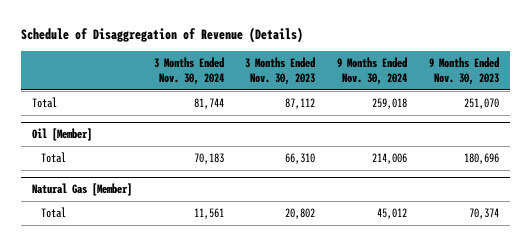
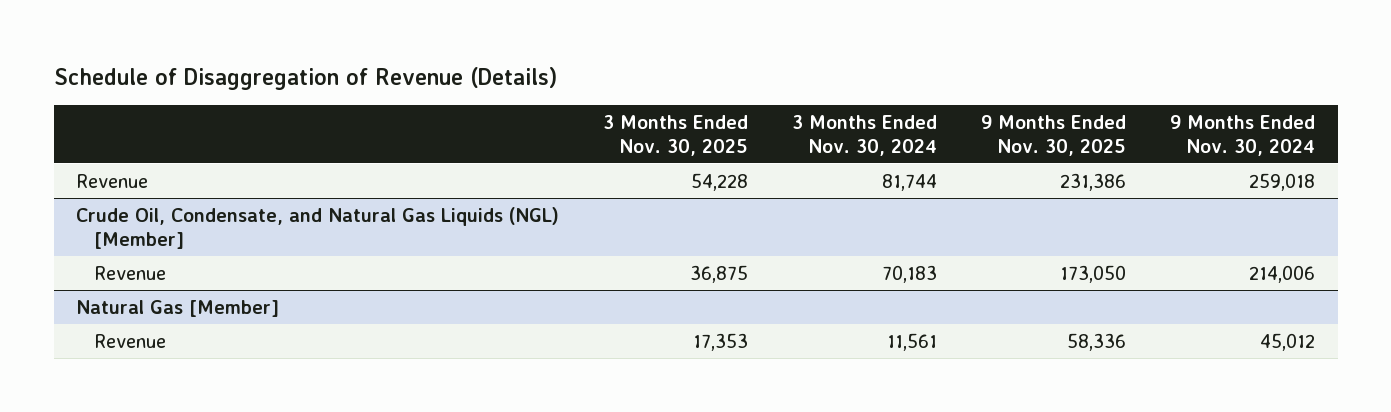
[245,57,316,86] 3 Months Ended Nov. 30, 2023 -> none
[428,57,499,86] 9 Months Ended Nov. 30, 2023 -> none
none -> [602,114,748,156] 3 Months Ended Nov. 30, 2025
none -> [981,114,1127,156] 9 Months Ended Nov. 30, 2025
[31,97,57,109] Total -> [75,173,148,188] Revenue
[31,128,92,142] Oil [Member] -> [75,206,559,249] Crude Oil, Condensate, and Natural Gas Liquids (NGL) [Member]
[41,152,67,164] Total -> [93,265,166,280] Revenue
[41,207,67,219] Total -> [93,333,166,348] Revenue

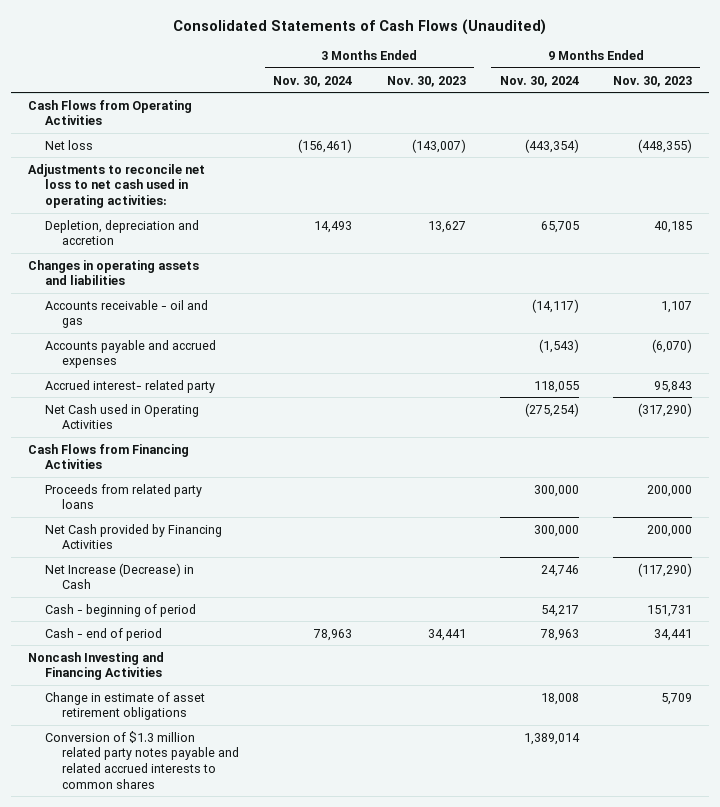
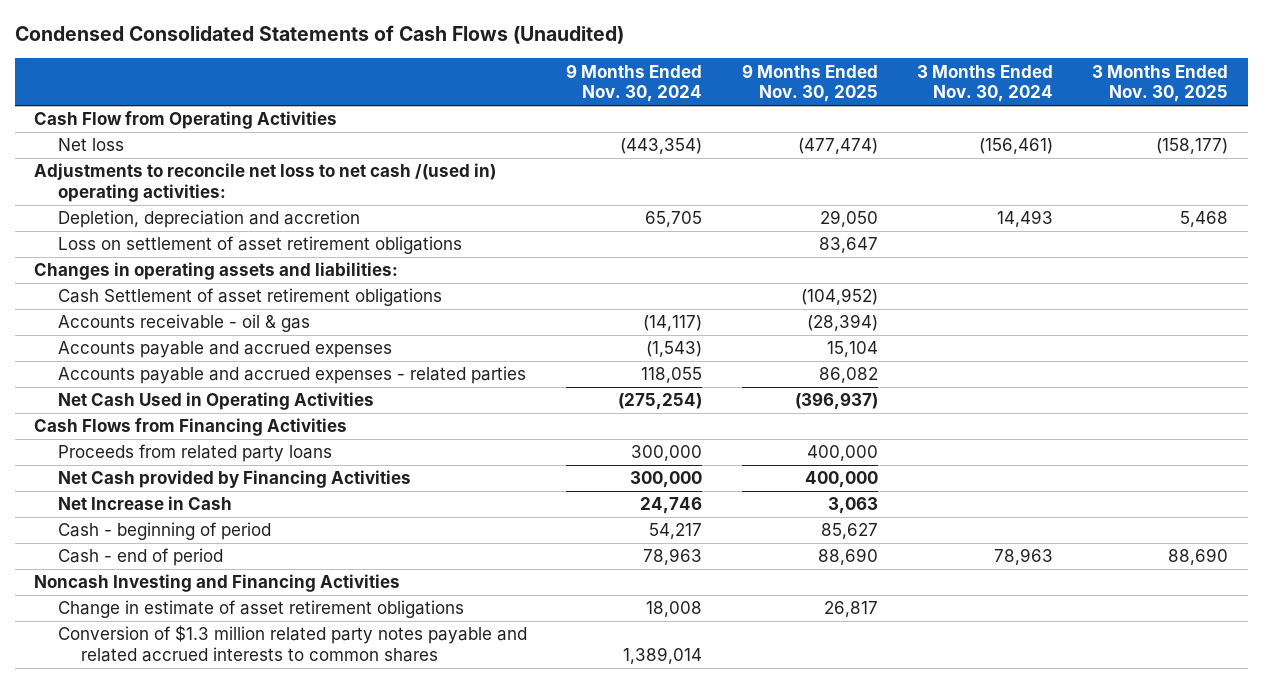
[172,18,546,35] Consolidated Statements of Cash Flows (Unaudited) -> [14,25,624,45] Condensed Consolidated Statements of Cash Flows (Unaudited)
[386,75,466,87] Nov. 30, 2023 -> none
[612,75,692,87] Nov. 30, 2023 -> none
none -> [741,63,878,103] 9 Months Ended Nov. 30, 2025
none -> [1092,64,1229,103] 3 Months Ended Nov. 30, 2025
[28,99,193,126] Cash Flows from Operating Activities -> [34,111,338,130] Cash Flow from Operating Activities
[28,163,206,208] Adjustments to reconcile net loss to net cash used in operating activities: -> [34,163,497,203] Adjustments to reconcile net loss to net cash /(used in) operating activities:
none -> [57,236,462,255] Loss on settlement of asset retirement obligations
[28,259,200,286] Changes in operating assets and liabilities -> [34,262,399,281] Changes in operating assets and liabilities:
none -> [57,288,442,307] Cash Settlement of asset retirement obligations
[45,299,209,329] Accounts receivable - oil and gas -> [57,314,310,333] Accounts receivable - oil & gas
[45,379,216,393] Accrued interest- related party -> [57,366,526,385] Accounts payable and accrued expenses - related parties
[45,403,200,430] Net Cash used in Operating Activities -> [57,392,374,411] Net Cash Used in Operating Activities
[45,562,195,590] Net Increase (Decrease) in Cash -> [57,496,232,511] Net Increase in Cash

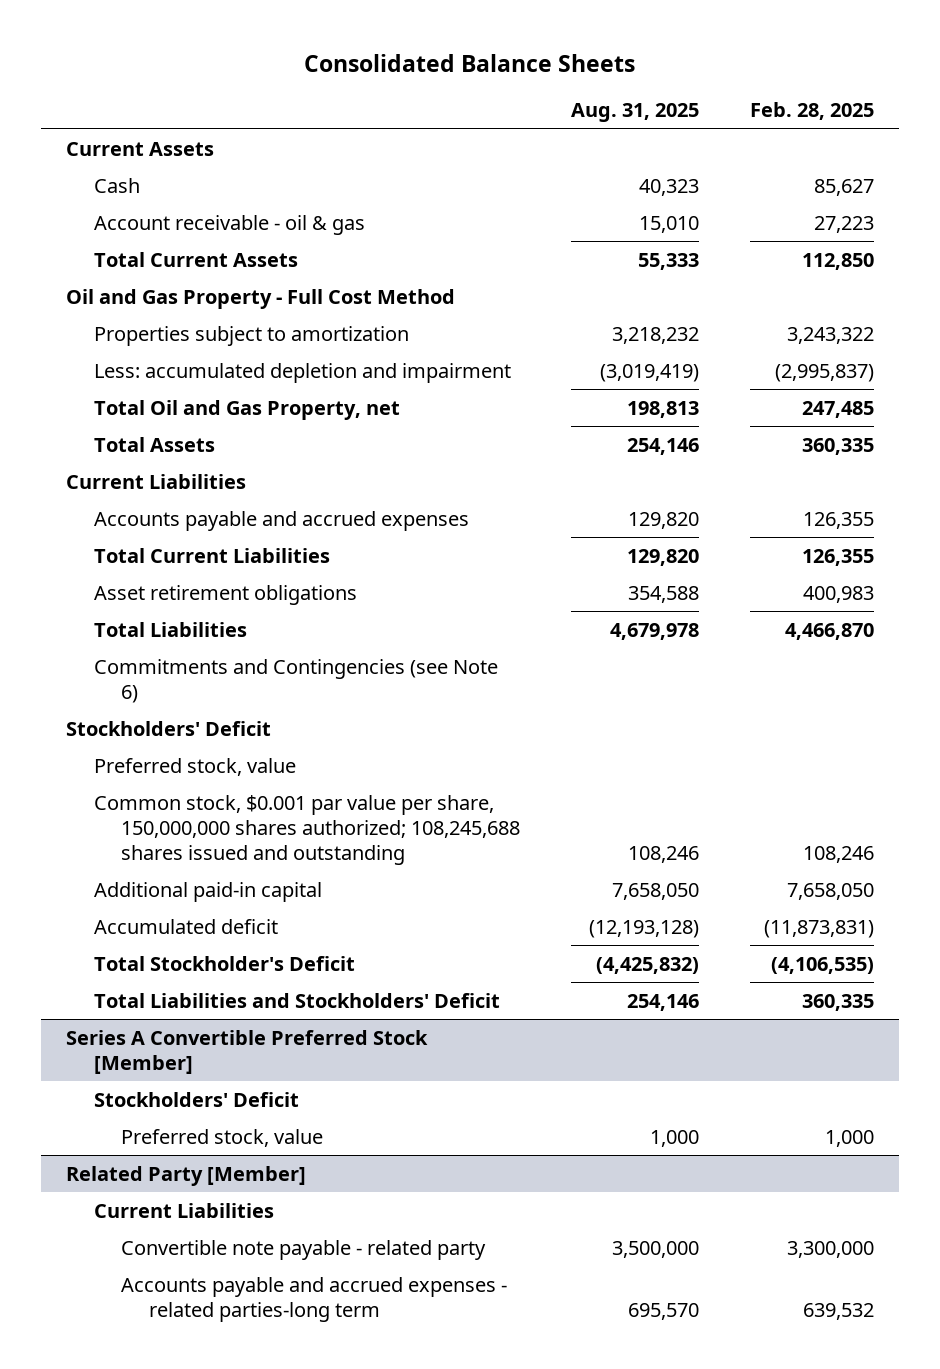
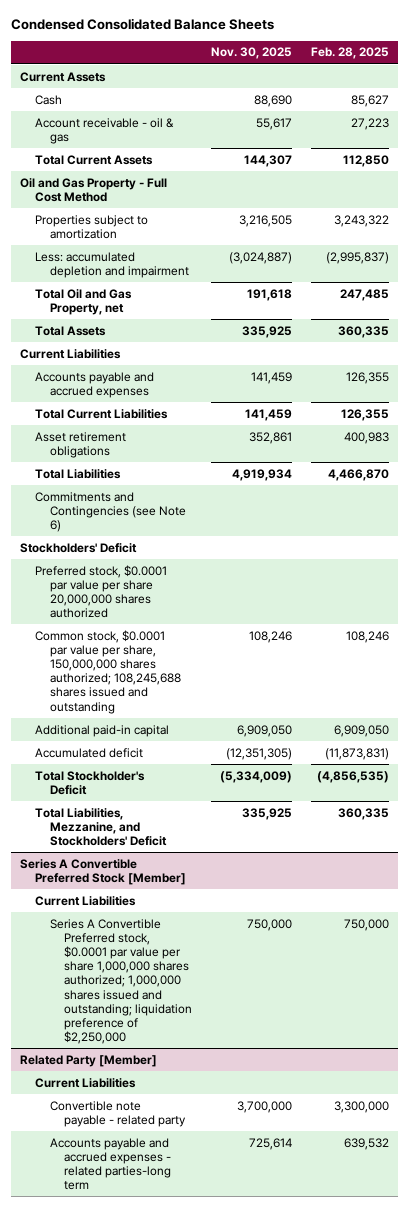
[303,53,635,72] Consolidated Balance Sheets -> [10,18,274,31] Condensed Consolidated Balance Sheets
[570,103,699,123] Aug. 31, 2025 -> none
none -> [211,47,293,60] Nov. 30, 2025
[93,757,296,776] Preferred stock, value -> [34,564,167,619] Preferred stock, $0.0001 par value per share 20,000,000 shares authorized
[93,794,521,865] Common stock, $0.001 par value per share, 150,000,000 shares authorized; 108,245,688 shares issued and outstanding -> [34,629,181,714] Common stock, $0.0001 par value per share, 150,000,000 shares authorized; 108,245,688 shares issued and outstanding
[786,882,874,900] 7,658,050 -> [333,724,389,737] 6,909,050
[770,956,874,974] (4,106,535) -> [316,770,389,783] (4,856,535)
[93,992,500,1008] Total Liabilities and Stockholders' Deficit -> [34,807,167,846] Total Liabilities, Mezzanine, and Stockholders' Deficit
[93,1091,299,1107] Stockholders' Deficit -> none
[121,1128,324,1147] Preferred stock, value -> none
none -> [34,895,136,906] Current Liabilities
none -> [49,918,193,1045] Series A Convertible Preferred stock, $0.0001 par value per share 1,000,000 shares authorized; 1,000,000 shares issued and outstanding; liquidation preference of $2,250,000

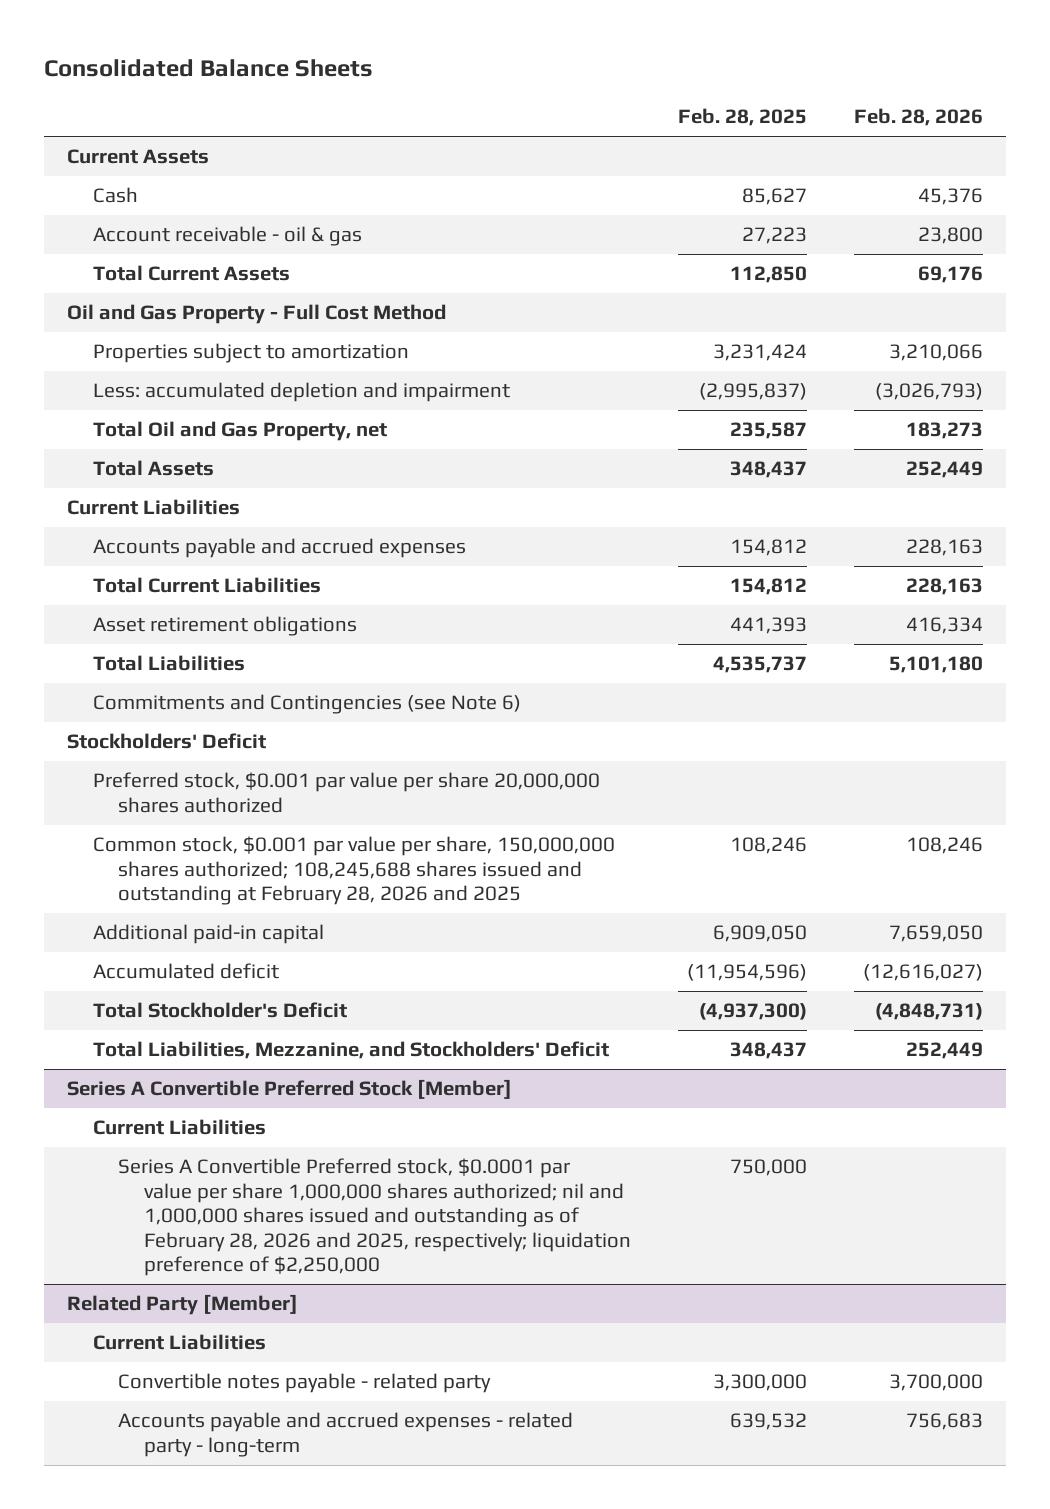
[10,18,274,31] Condensed Consolidated Balance Sheets -> [43,59,373,78] Consolidated Balance Sheets
[211,47,293,60] Nov. 30, 2025 -> none
none -> [853,108,983,127] Feb. 28, 2026
[333,214,389,227] 3,243,322 -> [712,344,807,362] 3,231,424
[339,288,389,301] 247,485 -> [729,422,807,440] 235,587
[337,325,389,338] 360,335 -> [729,461,807,479] 348,437
[345,371,389,384] 126,355 -> [729,539,807,557] 154,812
[340,408,389,421] 126,355 -> [729,578,807,596] 154,812
[343,431,389,444] 400,983 -> [729,617,807,635] 441,393
[327,468,389,481] 4,466,870 -> [712,656,807,674] 4,535,737
[34,564,167,619] Preferred stock, $0.0001 par value per share 20,000,000 shares authorized -> [92,772,600,813] Preferred stock, $0.001 par value per share 20,000,000 shares authorized
[34,629,181,714] Common stock, $0.0001 par value per share, 150,000,000 shares authorized; 108,245,688 shares issued and outstanding -> [92,836,615,906] Common stock, $0.001 par value per share, 150,000,000 shares authorized; 108,245,688 shares issued and outstanding at February 28, 2026 and 2025
[324,747,389,760] (11,873,831) -> [686,964,807,982] (11,954,596)
[316,770,389,783] (4,856,535) -> [698,1003,807,1021] (4,937,300)
[337,807,389,820] 360,335 -> [729,1042,807,1060] 348,437
[49,918,193,1045] Series A Convertible Preferred stock, $0.0001 par value per share 1,000,000 shares authorized; 1,000,000 shares issued and outstanding; liquidation preference of $2,250,000 -> [118,1158,631,1277] Series A Convertible Preferred stock, $0.0001 par value per share 1,000,000 shares authorized; nil and 1,000,000 shares issued and outstanding as of February 28, 2026 and 2025, respectively; liquidation preference of $2,250,000
[49,1100,187,1127] Convertible note payable - related party -> [118,1373,492,1394] Convertible notes payable - related party
[49,1137,172,1191] Accounts payable and accrued expenses - related parties-long term -> [118,1412,574,1457] Accounts payable and accrued expenses - related party - long-term

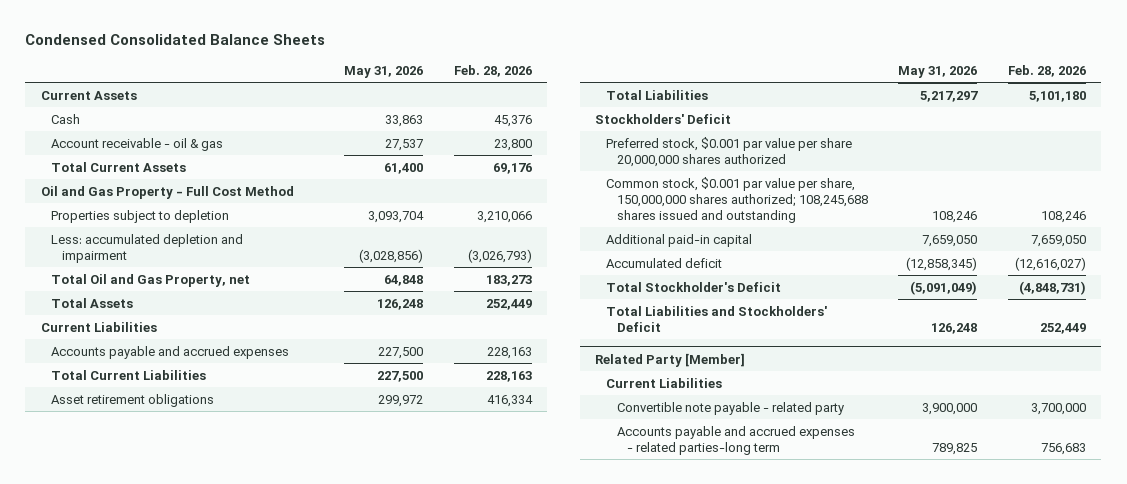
[43,59,373,78] Consolidated Balance Sheets -> [25,34,326,46] Condensed Consolidated Balance Sheets
[677,108,807,127] Feb. 28, 2025 -> none
none -> [344,66,424,79] May 31, 2026
[92,343,409,364] Properties subject to amortization -> [51,209,230,223] Properties subject to depletion
[92,694,521,715] Commitments and Contingencies (see Note 6) -> none
[92,836,615,906] Common stock, $0.001 par value per share, 150,000,000 shares authorized; 108,245,688 shares issued and outstanding at February 28, 2026 and 2025 -> [605,176,868,223] Common stock, $0.001 par value per share, 150,000,000 shares authorized; 108,245,688 shares issued and outstanding
[67,1079,513,1100] Series A Convertible Preferred Stock [Member] -> none
[92,1119,266,1136] Current Liabilities -> none
[118,1158,631,1277] Series A Convertible Preferred stock, $0.0001 par value per share 1,000,000 shares authorized; nil and 1,000,000 shares issued and outstanding as of February 28, 2026 and 2025, respectively; liquidation preference of $2,250,000 -> none
[92,1041,609,1060] Total Liabilities, Mezzanine, and Stockholders' Deficit -> [605,305,827,332] Total Liabilities and Stockholders' Deficit
[118,1373,492,1394] Convertible notes payable - related party -> [616,401,844,415] Convertible note payable - related party
[118,1412,574,1457] Accounts payable and accrued expenses - related party - long-term -> [616,425,855,455] Accounts payable and accrued expenses - related parties-long term

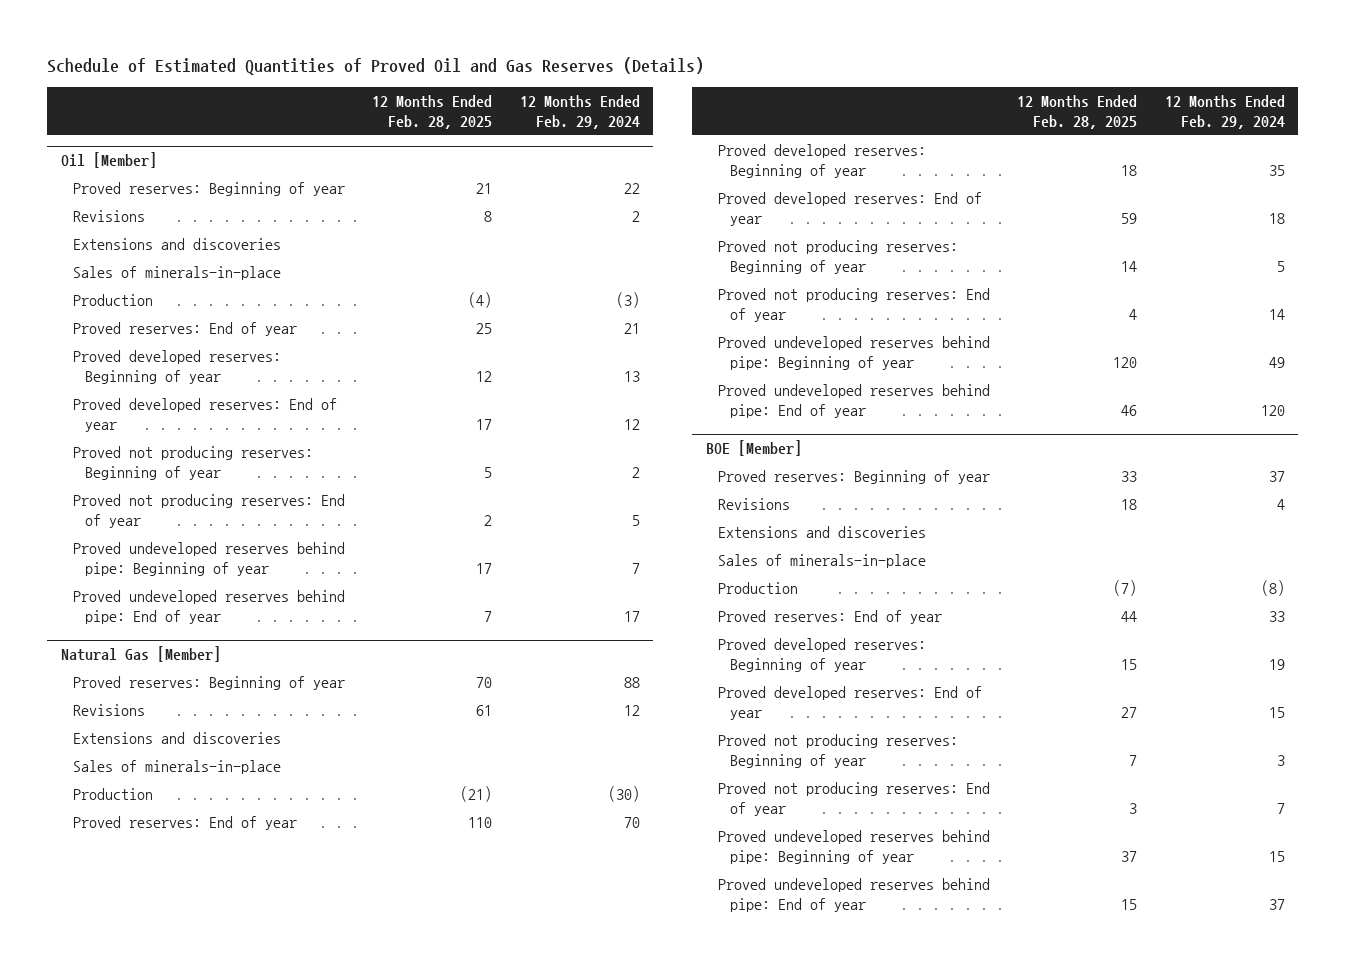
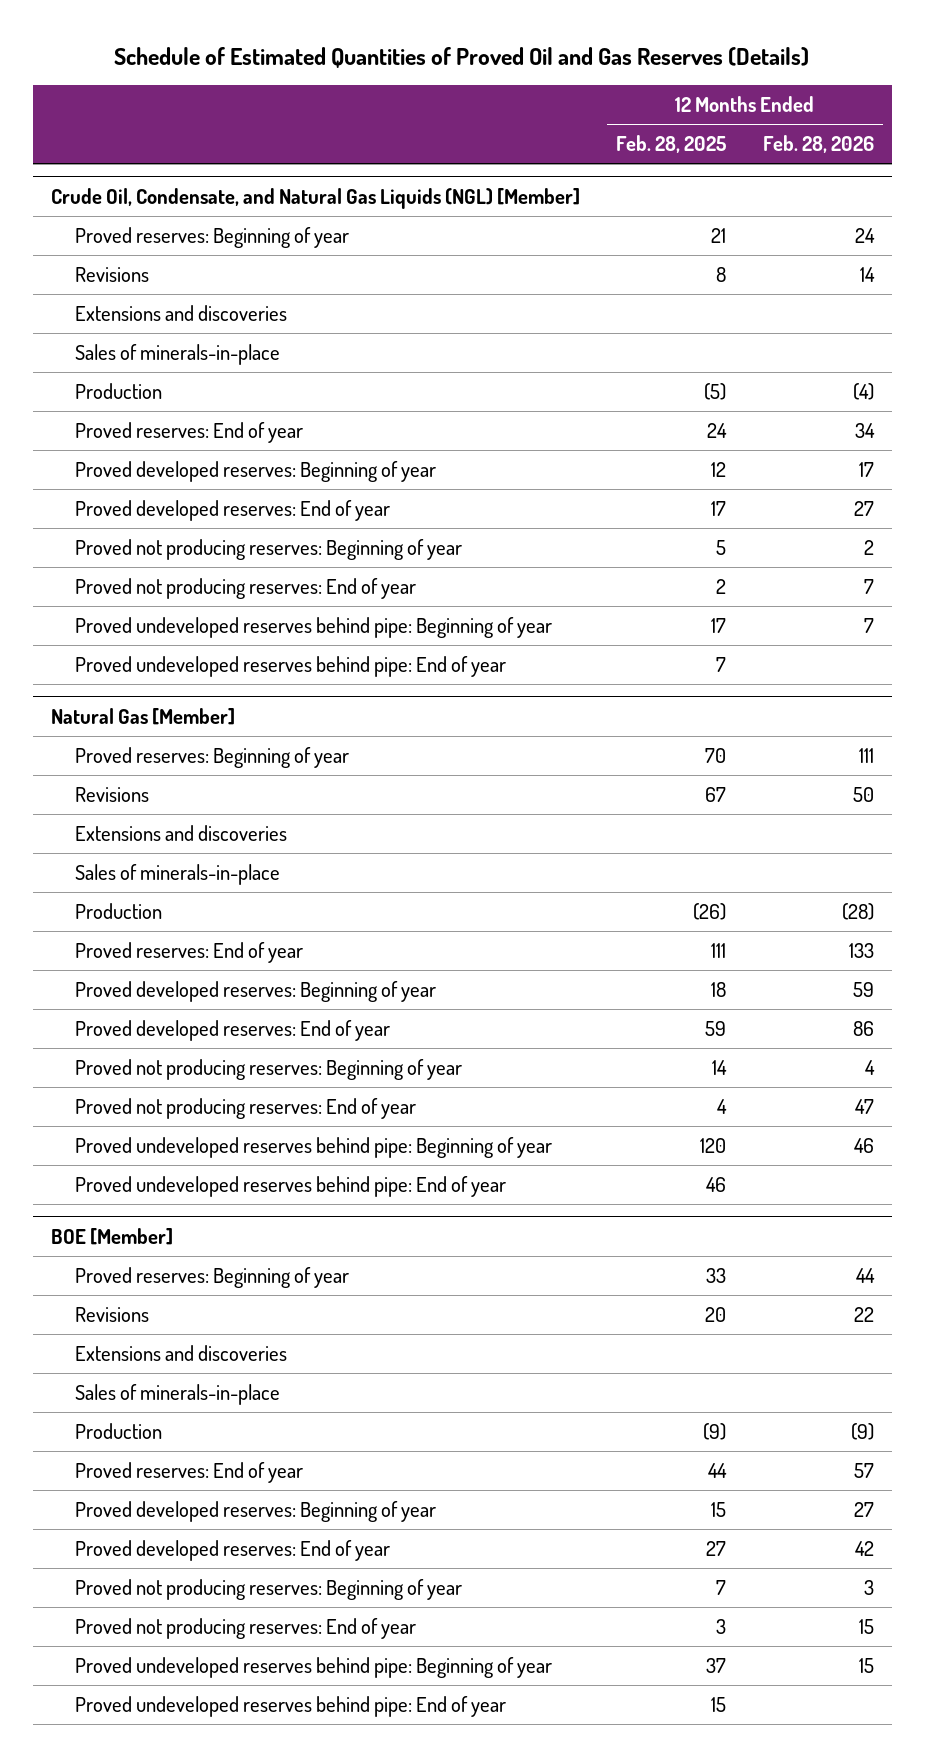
[519,94,640,129] 12 Months Ended Feb. 29, 2024 -> none
none -> [762,135,874,154] Feb. 28, 2026
[60,152,157,169] Oil [Member] -> [51,187,581,209] Crude Oil, Condensate, and Natural Gas Liquids (NGL) [Member]
[468,292,493,309] (4) -> [704,383,727,401] (5)
[476,323,493,335] 25 -> [707,423,728,439] 24
[476,705,493,717] 61 -> [705,787,727,803] 67
[460,786,493,803] (21) -> [693,903,727,921] (26)
[468,817,493,829] 110 -> [711,943,727,959] 111
[1121,499,1138,511] 18 -> [705,1307,727,1323] 20
[1113,580,1138,597] (7) -> [703,1423,727,1441] (9)

